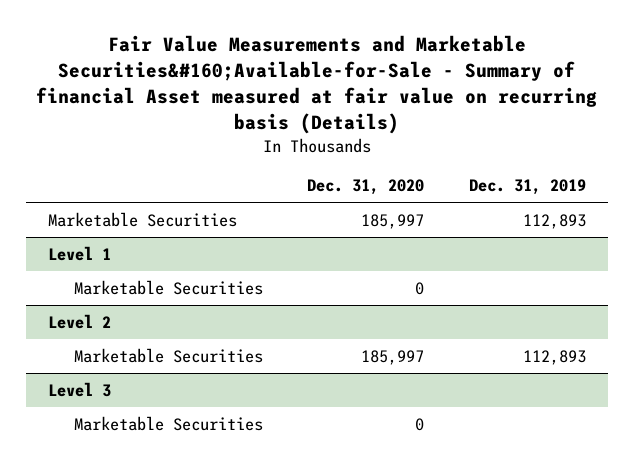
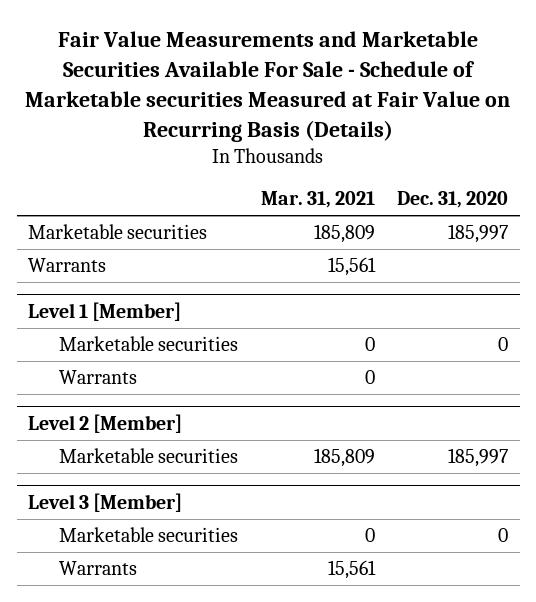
[35,35,597,135] Fair Value Measurements and Marketable Securities&#160;Available-for-Sale - Summary of financial Asset measured at fair value on recurring basis (Details) -> [25,30,511,142] Fair Value Measurements and Marketable Securities Available For Sale - Schedule of Marketable securities Measured at Fair Value on Recurring Basis (Details)
[468,179,586,196] Dec. 31, 2019 -> none
none -> [260,191,375,209] Mar. 31, 2021
[47,211,237,227] Marketable Securities -> [28,224,208,240] Marketable securities
none -> [28,258,107,273] Warrants
[47,245,111,261] Level 1 -> [28,301,182,321] Level 1 [Member]
[73,279,263,295] Marketable Securities -> [58,336,238,352] Marketable securities
none -> [58,370,137,385] Warrants
[47,313,111,329] Level 2 -> [28,413,183,433] Level 2 [Member]
[73,347,263,363] Marketable Securities -> [58,448,238,464] Marketable securities
[47,381,111,397] Level 3 -> [28,492,183,512] Level 3 [Member]
[73,415,263,431] Marketable Securities -> [58,527,238,543] Marketable securities
none -> [58,561,137,576] Warrants

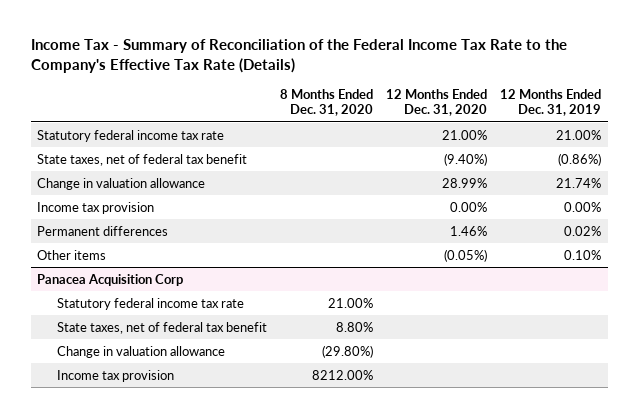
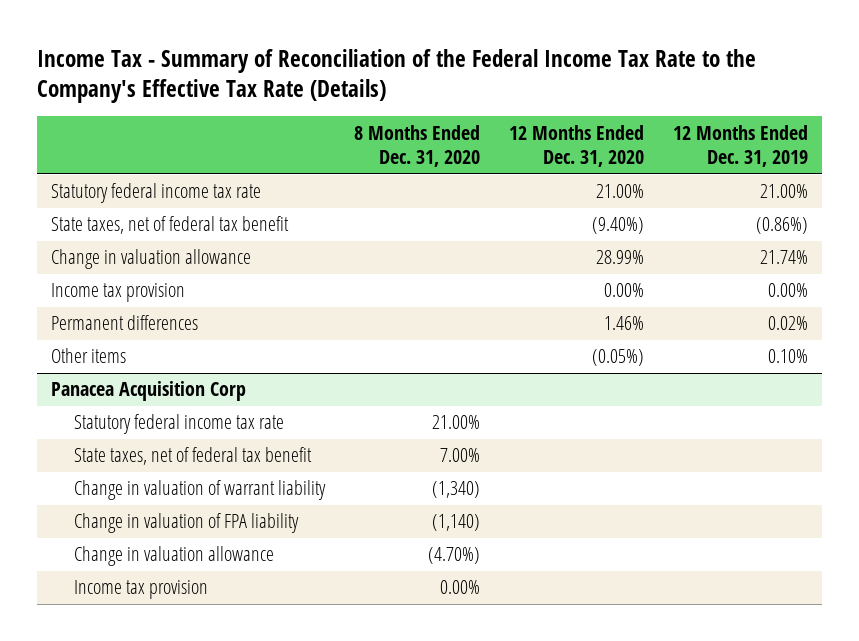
[335,321,373,332] 8.80% -> [439,448,480,463] 7.00%
none -> [73,480,326,501] Change in valuation of warrant liability
none -> [73,513,299,534] Change in valuation of FPA liability
[321,344,373,358] (29.80%) -> [427,547,480,565] (4.70%)
[311,369,373,380] 8212.00% -> [439,580,480,595] 0.00%

